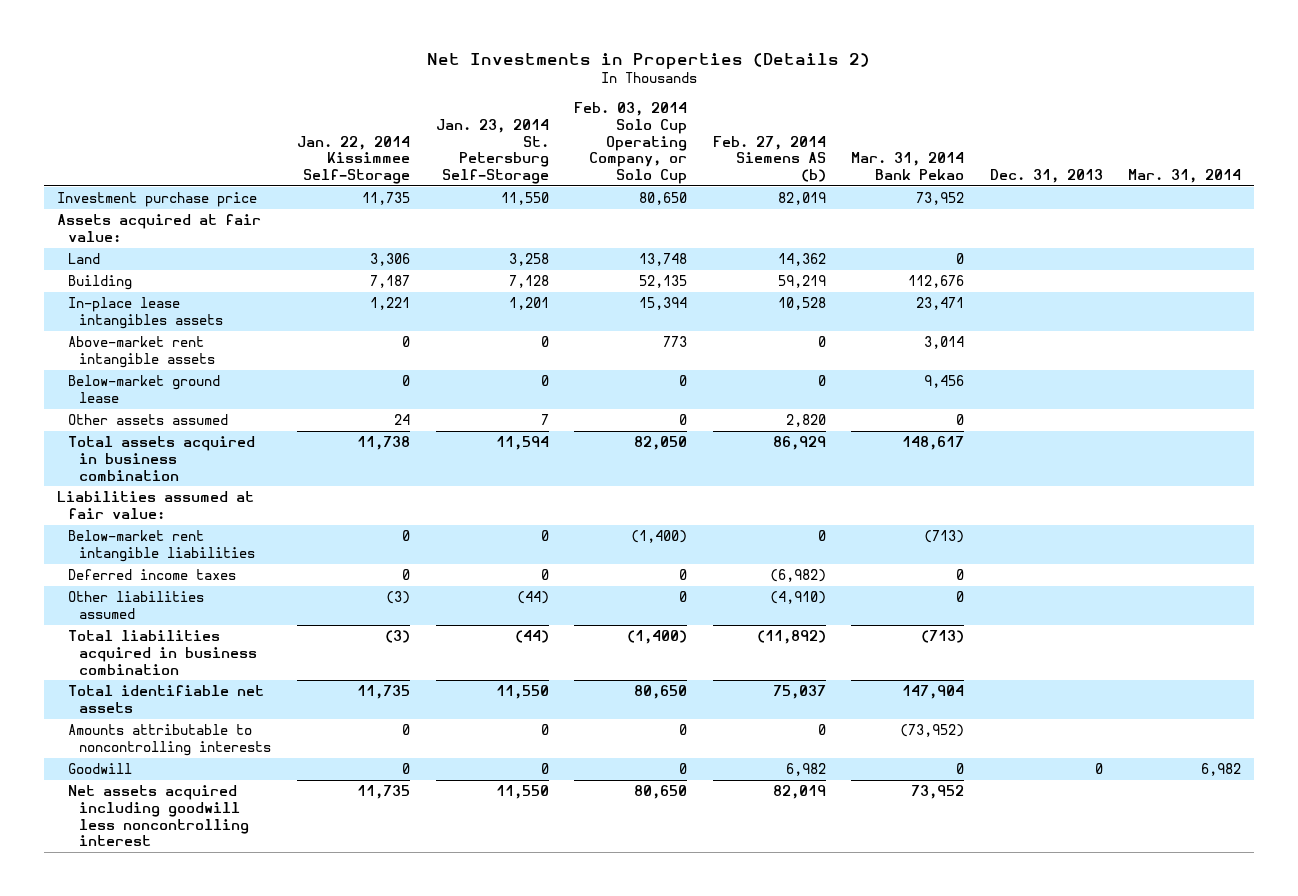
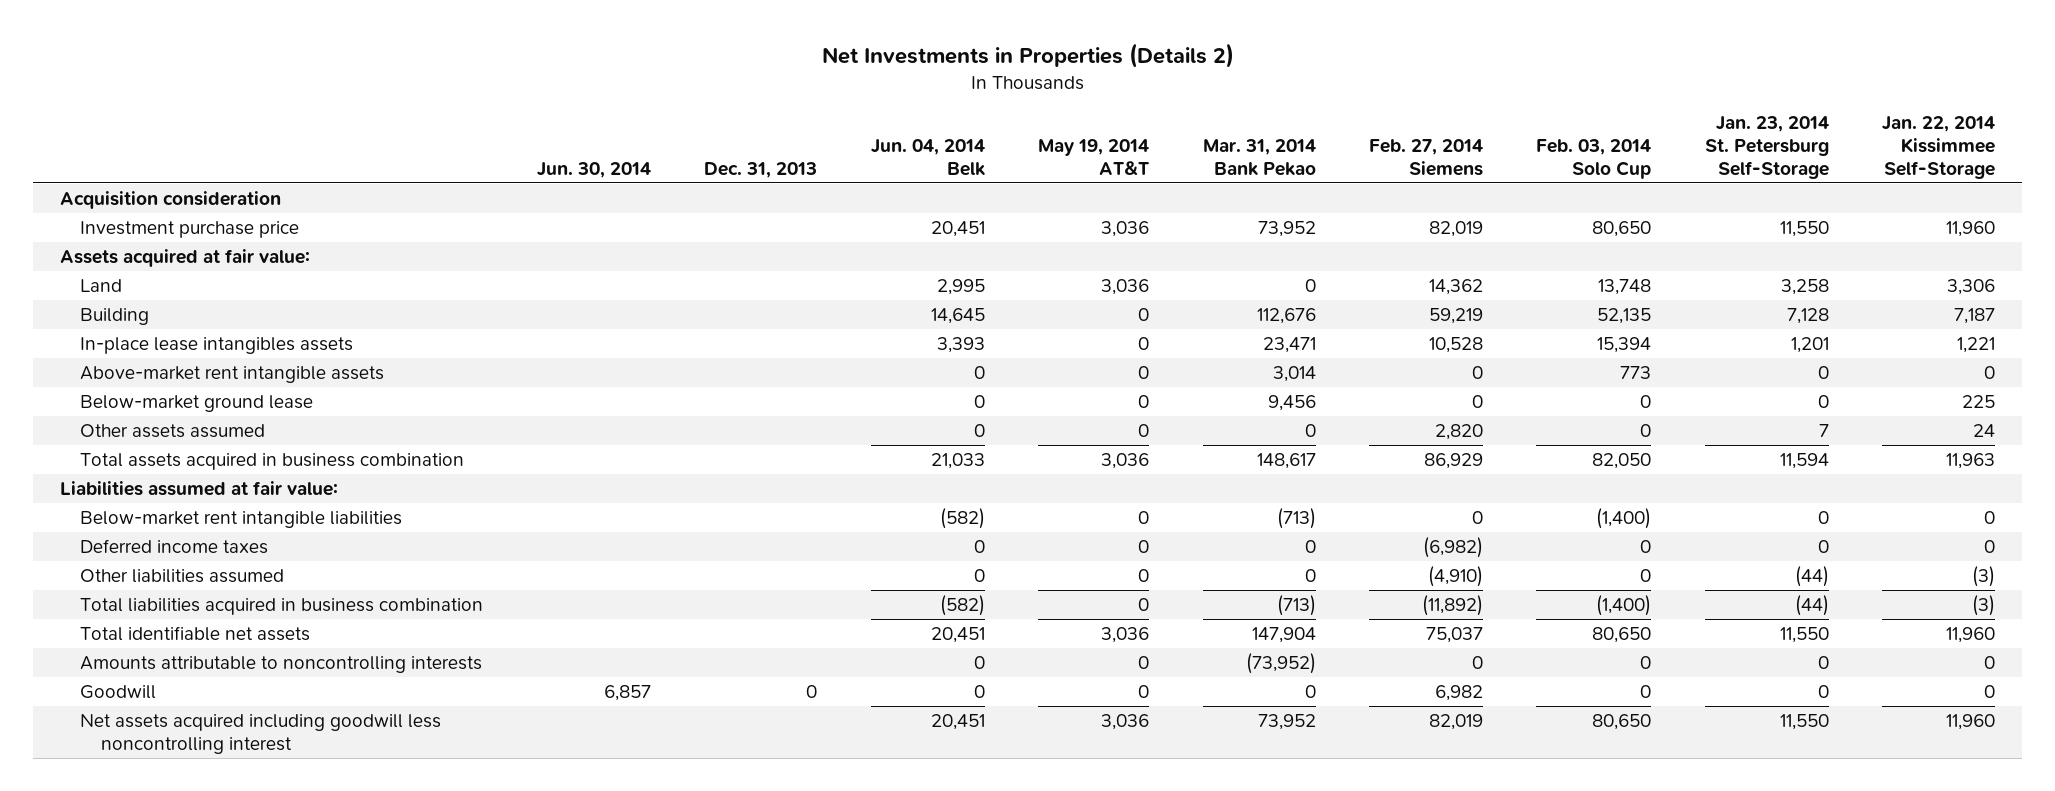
[574,102,688,185] Feb. 03, 2014 Solo Cup Operating Company, or Solo Cup -> none
[712,135,826,183] Feb. 27, 2014 Siemens AS (b) -> none
[1128,169,1242,184] Mar. 31, 2014 -> none
none -> [536,161,651,178] Jun. 30, 2014
none -> [870,138,985,176] Jun. 04, 2014 Belk
none -> [1038,138,1150,175] May 19, 2014 AT&T
none -> [1369,138,1484,176] Feb. 27, 2014 Siemens
none -> [1536,138,1652,179] Feb. 03, 2014 Solo Cup
none -> [60,190,282,209] Acquisition consideration
[361,192,410,206] 11,735 -> [1946,220,1996,237] 11,960
[401,375,410,387] 0 -> [1962,394,1996,408] 225
[356,436,410,451] 11,738 -> [1946,452,1996,469] 11,963
[356,685,410,700] 11,735 -> [1946,626,1996,643] 11,960
[356,785,410,800] 11,735 -> [1946,713,1996,730] 11,960

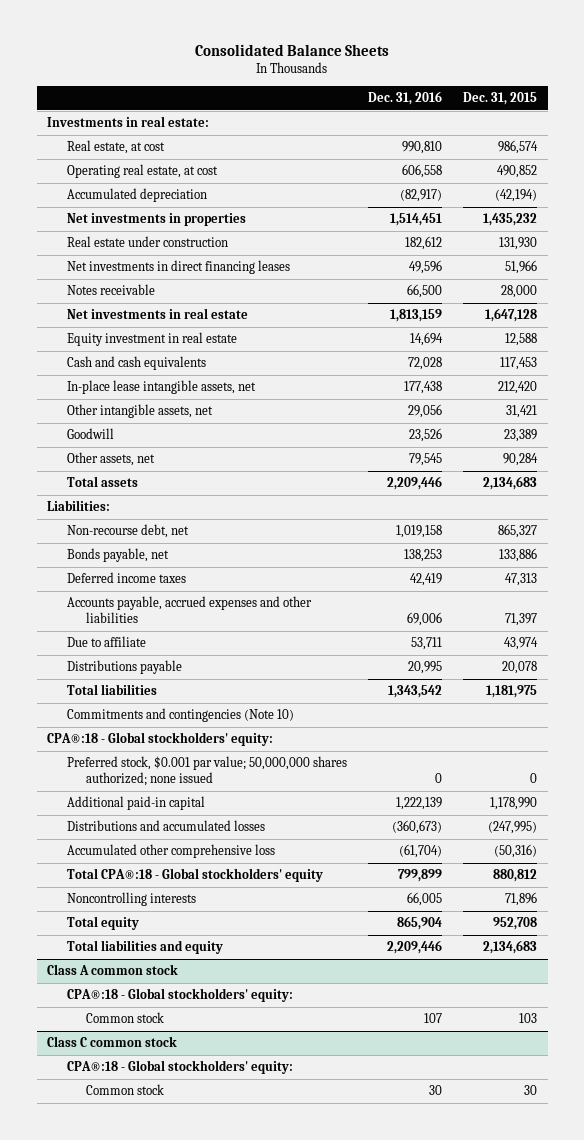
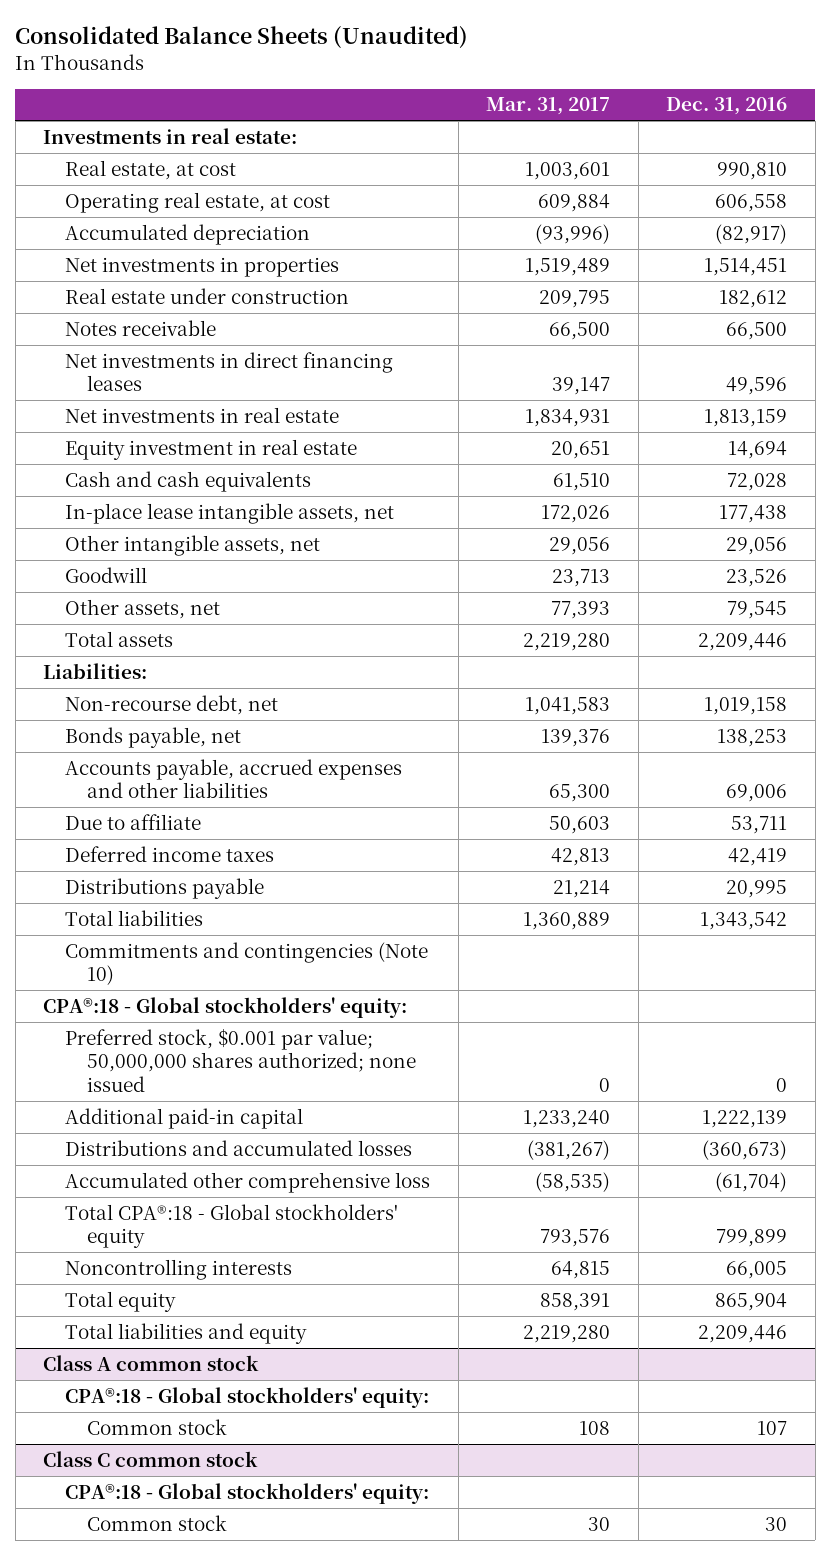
[195,44,390,57] Consolidated Balance Sheets -> [15,26,469,50] Consolidated Balance Sheets (Unaudited)
[463,92,538,106] Dec. 31, 2015 -> none
none -> [486,97,611,116] Mar. 31, 2017
[66,260,290,275] Net investments in direct financing leases -> [65,351,394,392] Net investments in direct financing leases
[66,572,186,584] Deferred income taxes -> [65,845,275,862] Deferred income taxes

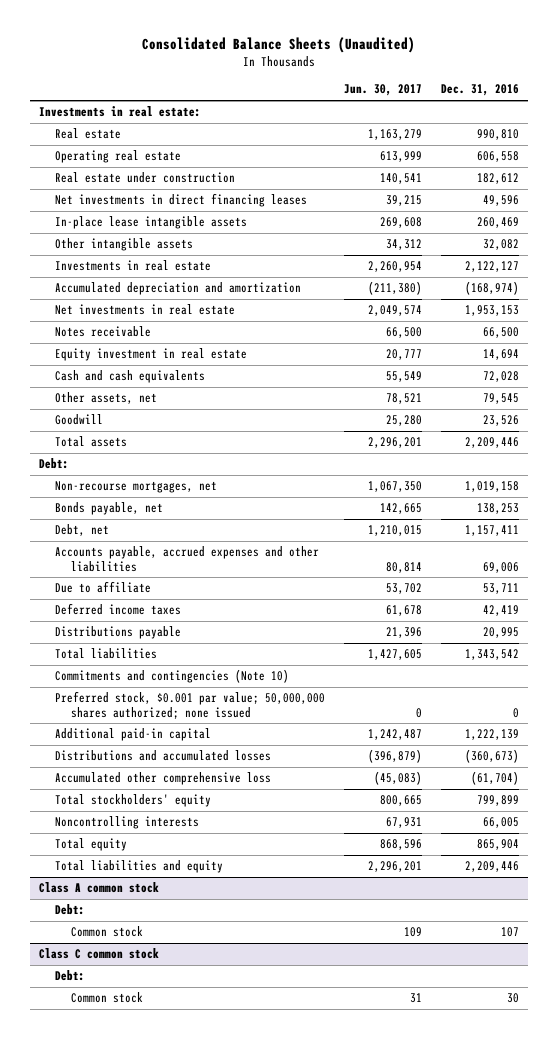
[486,97,611,116] Mar. 31, 2017 -> none
none -> [343,84,422,97] Jun. 30, 2017
[65,223,311,245] Accumulated depreciation -> none
[65,256,340,277] Net investments in properties -> none
[65,159,237,180] Real estate, at cost -> [55,128,122,140] Real estate
[65,191,331,213] Operating real estate, at cost -> [55,150,182,164] Operating real estate
none -> [55,216,248,230] In-place lease intangible assets
none -> [55,238,194,252] Other intangible assets
none -> [55,260,212,272] Investments in real estate
none -> [55,282,302,296] Accumulated depreciation and amortization
[704,408,788,427] 1,813,159 -> [464,305,519,317] 1,953,153
[65,319,217,336] Notes receivable -> [55,326,152,338] Notes receivable
[65,502,395,524] In-place lease intangible assets, net -> none
[65,534,321,556] Other intangible assets, net -> none
[65,566,148,583] Goodwill -> [55,414,104,426] Goodwill
[43,662,148,679] Liabilities: -> [38,458,69,470] Debt:
[65,694,279,715] Non-recourse debt, net -> [55,481,218,494] Non-recourse mortgages, net
none -> [55,524,110,537] Debt, net
[43,996,408,1018] CPA®:18 - Global stockholders' equity: -> none
[65,1203,399,1249] Total CPA®:18 - Global stockholders' equity -> [55,794,212,808] Total stockholders' equity
[65,1386,430,1408] CPA®:18 - Global stockholders' equity: -> none
none -> [55,904,86,916] Debt:
[65,1482,430,1504] CPA®:18 - Global stockholders' equity: -> none
none -> [55,970,86,982] Debt:

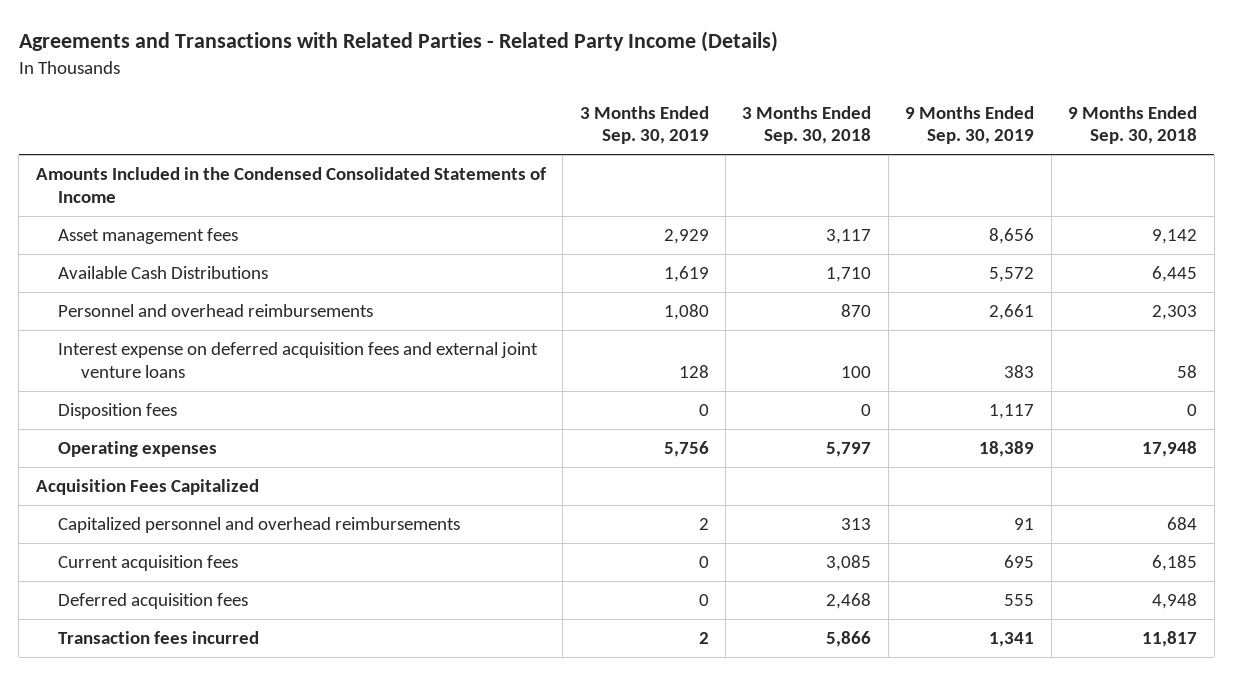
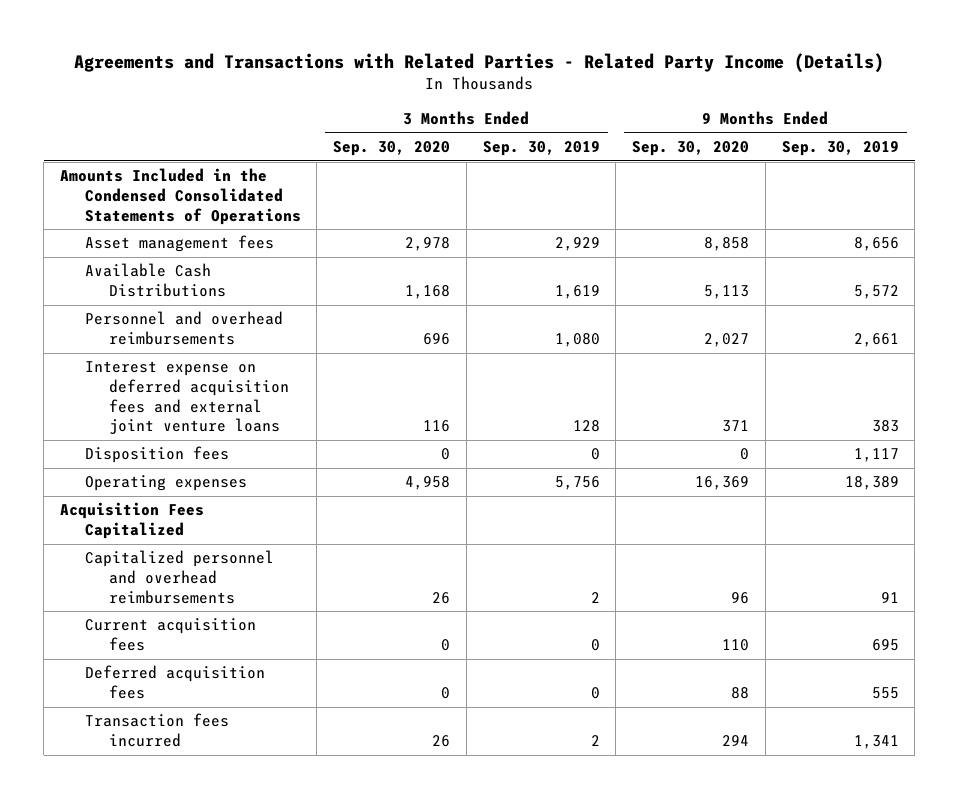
[742,105,872,145] 3 Months Ended Sep. 30, 2018 -> none
[1068,105,1198,145] 9 Months Ended Sep. 30, 2018 -> none
none -> [333,141,451,157] Sep. 30, 2020
none -> [632,141,750,157] Sep. 30, 2020
[35,167,546,203] Amounts Included in the Condensed Consolidated Statements of Income -> [59,168,301,225] Amounts Included in the Condensed Consolidated Statements of Operations

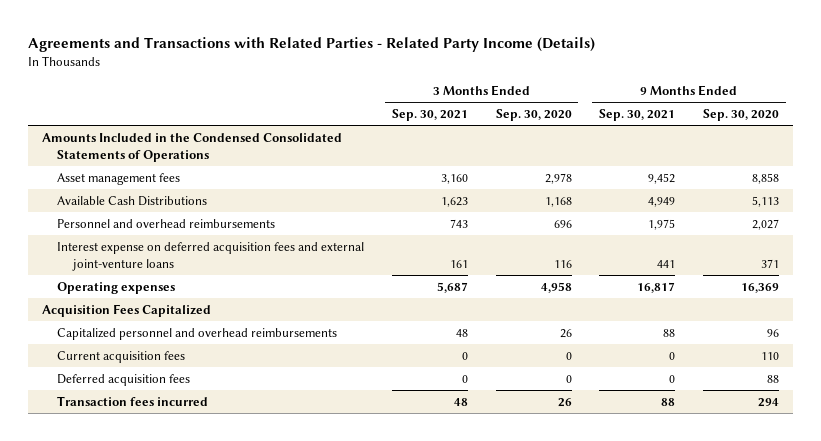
[482,141,600,157] Sep. 30, 2019 -> none
[781,141,899,157] Sep. 30, 2019 -> none
none -> [391,108,468,121] Sep. 30, 2021
none -> [599,108,676,121] Sep. 30, 2021
[84,446,229,464] Disposition fees -> none
[84,361,290,435] Interest expense on deferred acquisition fees and external joint venture loans -> [57,241,365,271] Interest expense on deferred acquisition fees and external joint-venture loans

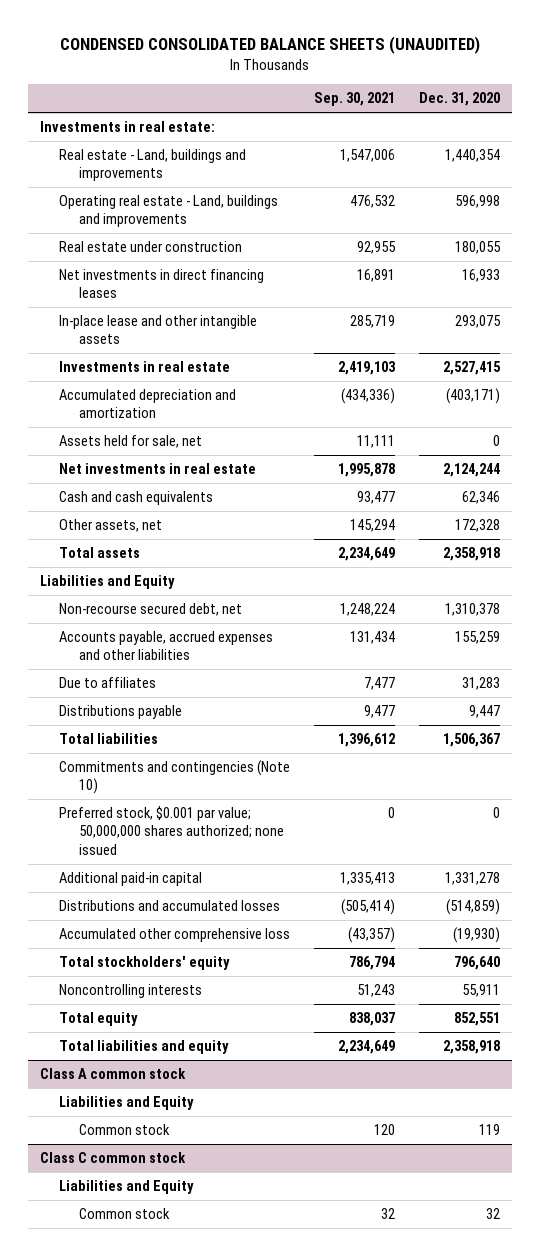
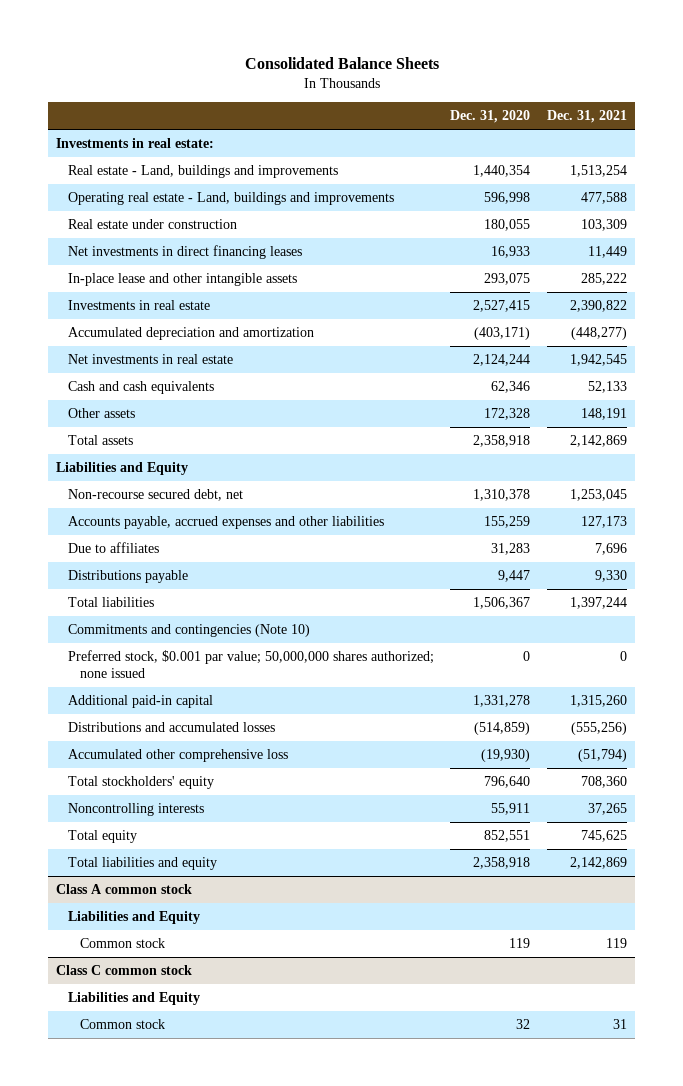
[60,36,481,55] CONDENSED CONSOLIDATED BALANCE SHEETS (UNAUDITED) -> [244,57,439,70] Consolidated Balance Sheets
[314,92,396,107] Sep. 30, 2021 -> none
none -> [547,110,628,124] Dec. 31, 2021
[59,435,203,449] Assets held for sale, net -> none
[59,519,163,533] Other assets, net -> [67,408,135,419] Other assets

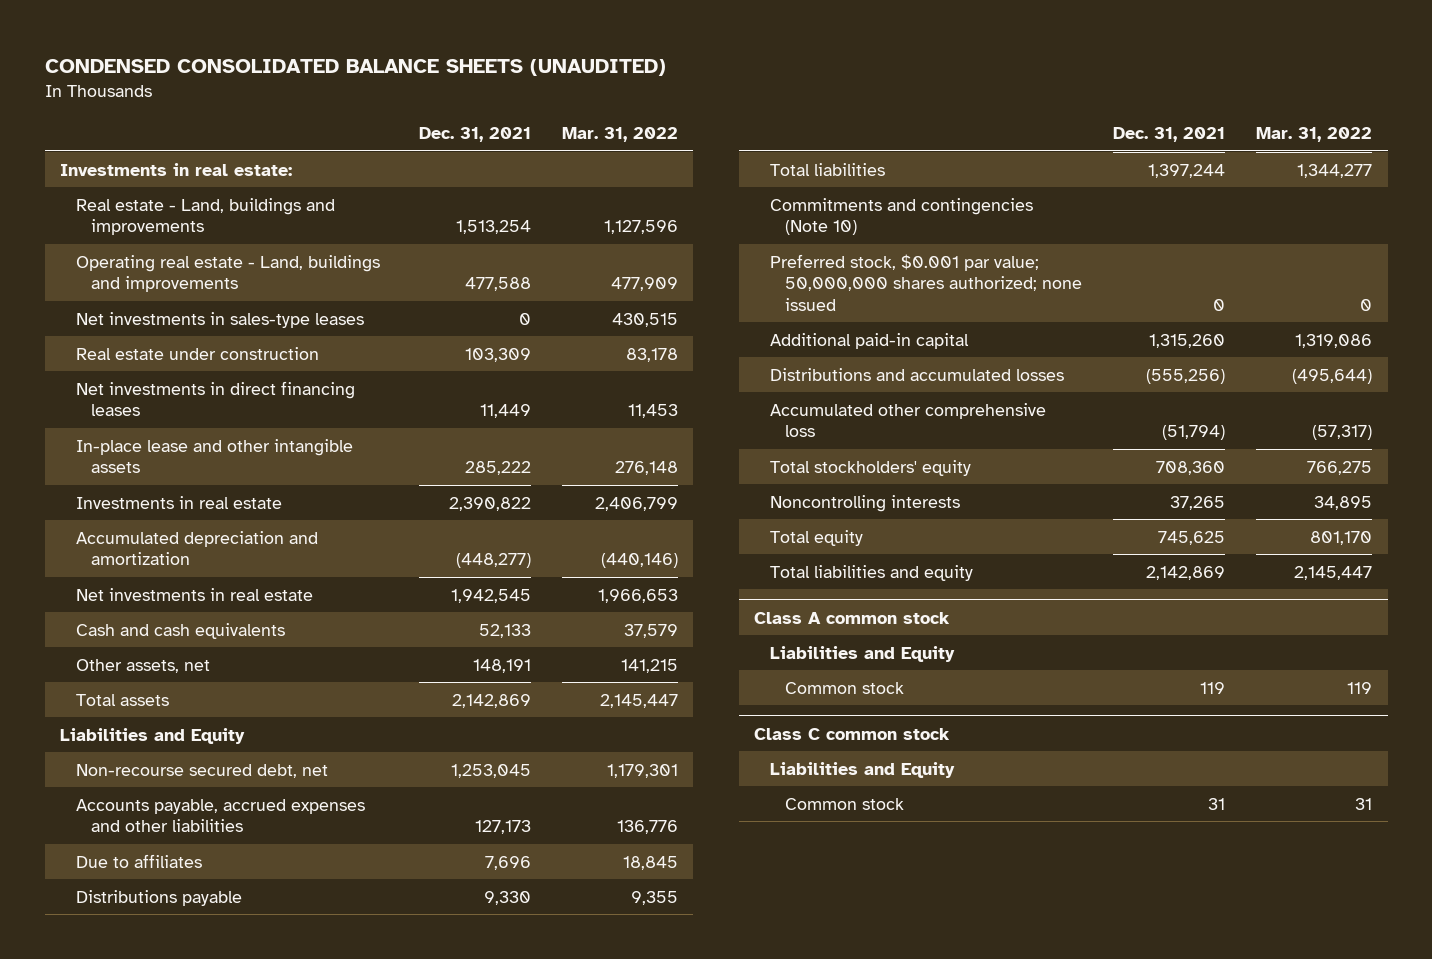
[244,57,439,70] Consolidated Balance Sheets -> [44,58,666,76] CONDENSED CONSOLIDATED BALANCE SHEETS (UNAUDITED)
[450,110,531,124] Dec. 31, 2020 -> none
none -> [561,127,678,143] Mar. 31, 2022
none -> [75,311,364,328] Net investments in sales-type leases
[67,408,135,419] Other assets -> [75,658,210,673] Other assets, net

